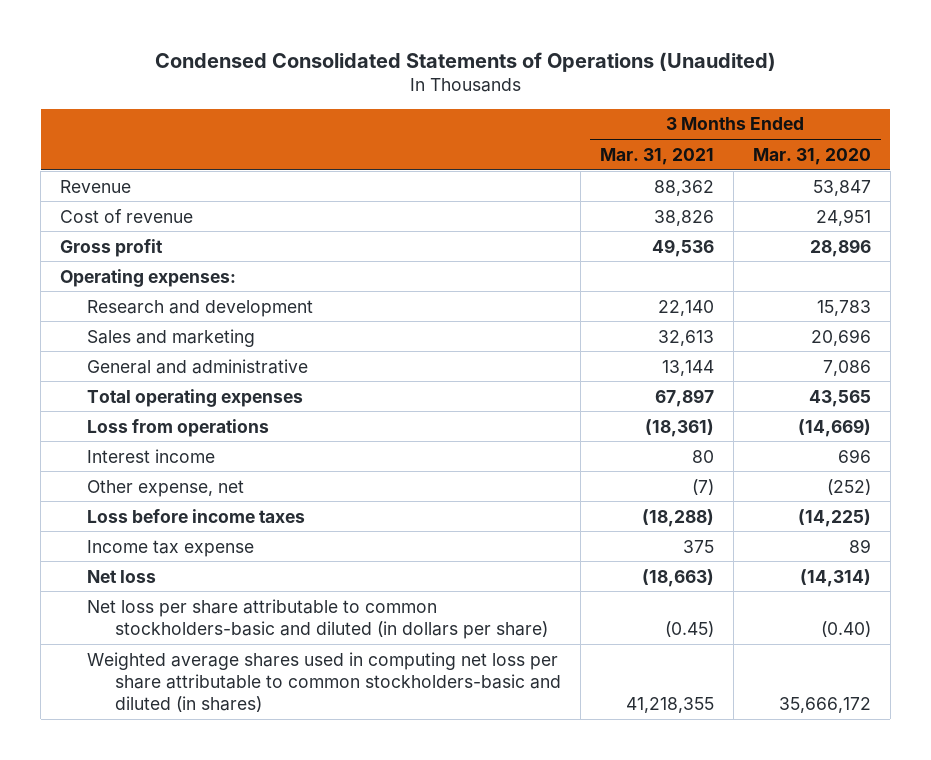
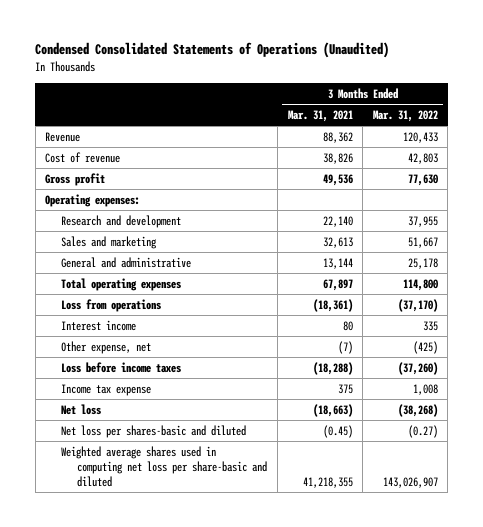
[752,147,871,165] Mar. 31, 2020 -> none
none -> [372,110,438,123] Mar. 31, 2022
[87,598,548,639] Net loss per share attributable to common stockholders-basic and diluted (in dollars per share) -> [61,424,247,438] Net loss per shares-basic and diluted
[87,651,561,713] Weighted average shares used in computing net loss per share attributable to common stockholders-basic and diluted (in shares) -> [61,445,268,487] Weighted average shares used in computing net loss per share-basic and diluted

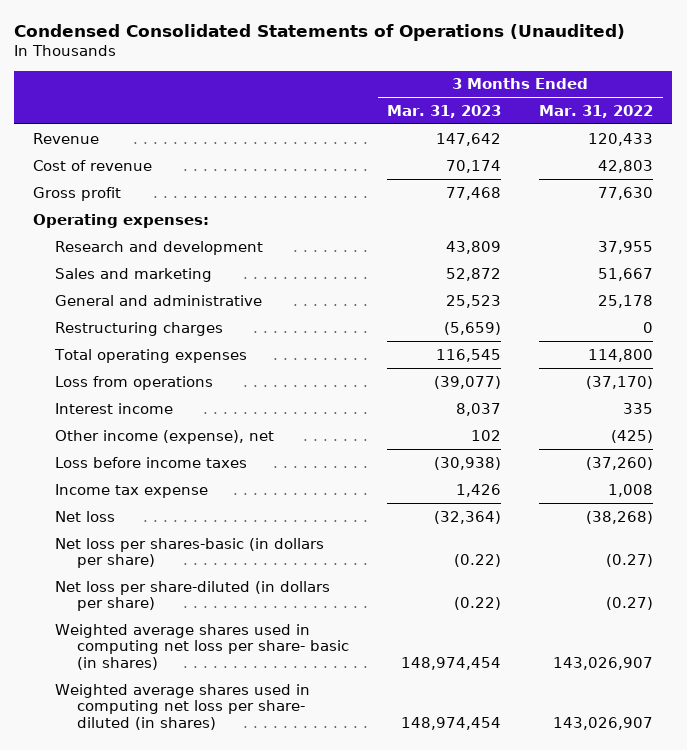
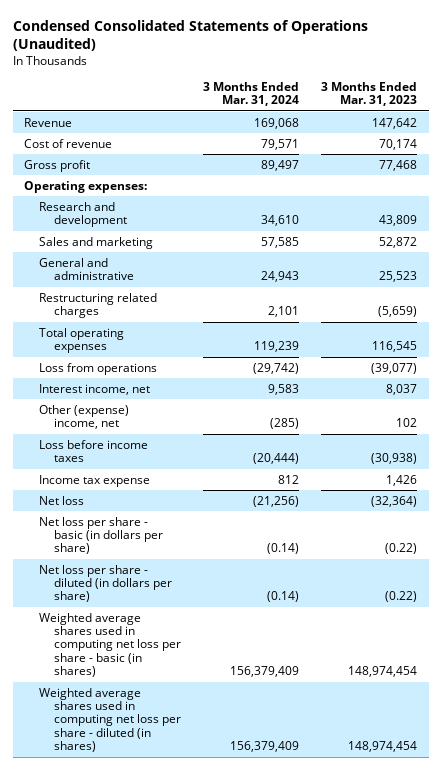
[539,104,654,118] Mar. 31, 2022 -> none
none -> [203,81,300,107] 3 Months Ended Mar. 31, 2024
[55,321,224,336] Restructuring charges -> [39,292,158,319] Restructuring related charges
[55,402,174,414] Interest income -> [39,383,151,395] Interest income, net
[55,429,275,444] Other income (expense), net -> [39,404,130,430] Other (expense) income, net
[55,537,325,569] Net loss per shares-basic (in dollars per share) -> [39,516,163,555] Net loss per share - basic (in dollars per share)
[55,580,331,612] Net loss per share-diluted (in dollars per share) -> [39,564,172,603] Net loss per share - diluted (in dollars per share)
[55,623,349,671] Weighted average shares used in computing net loss per share- basic (in shares) -> [39,612,181,678] Weighted average shares used in computing net loss per share - basic (in shares)
[55,683,311,731] Weighted average shares used in computing net loss per share- diluted (in shares) -> [39,687,181,753] Weighted average shares used in computing net loss per share - diluted (in shares)

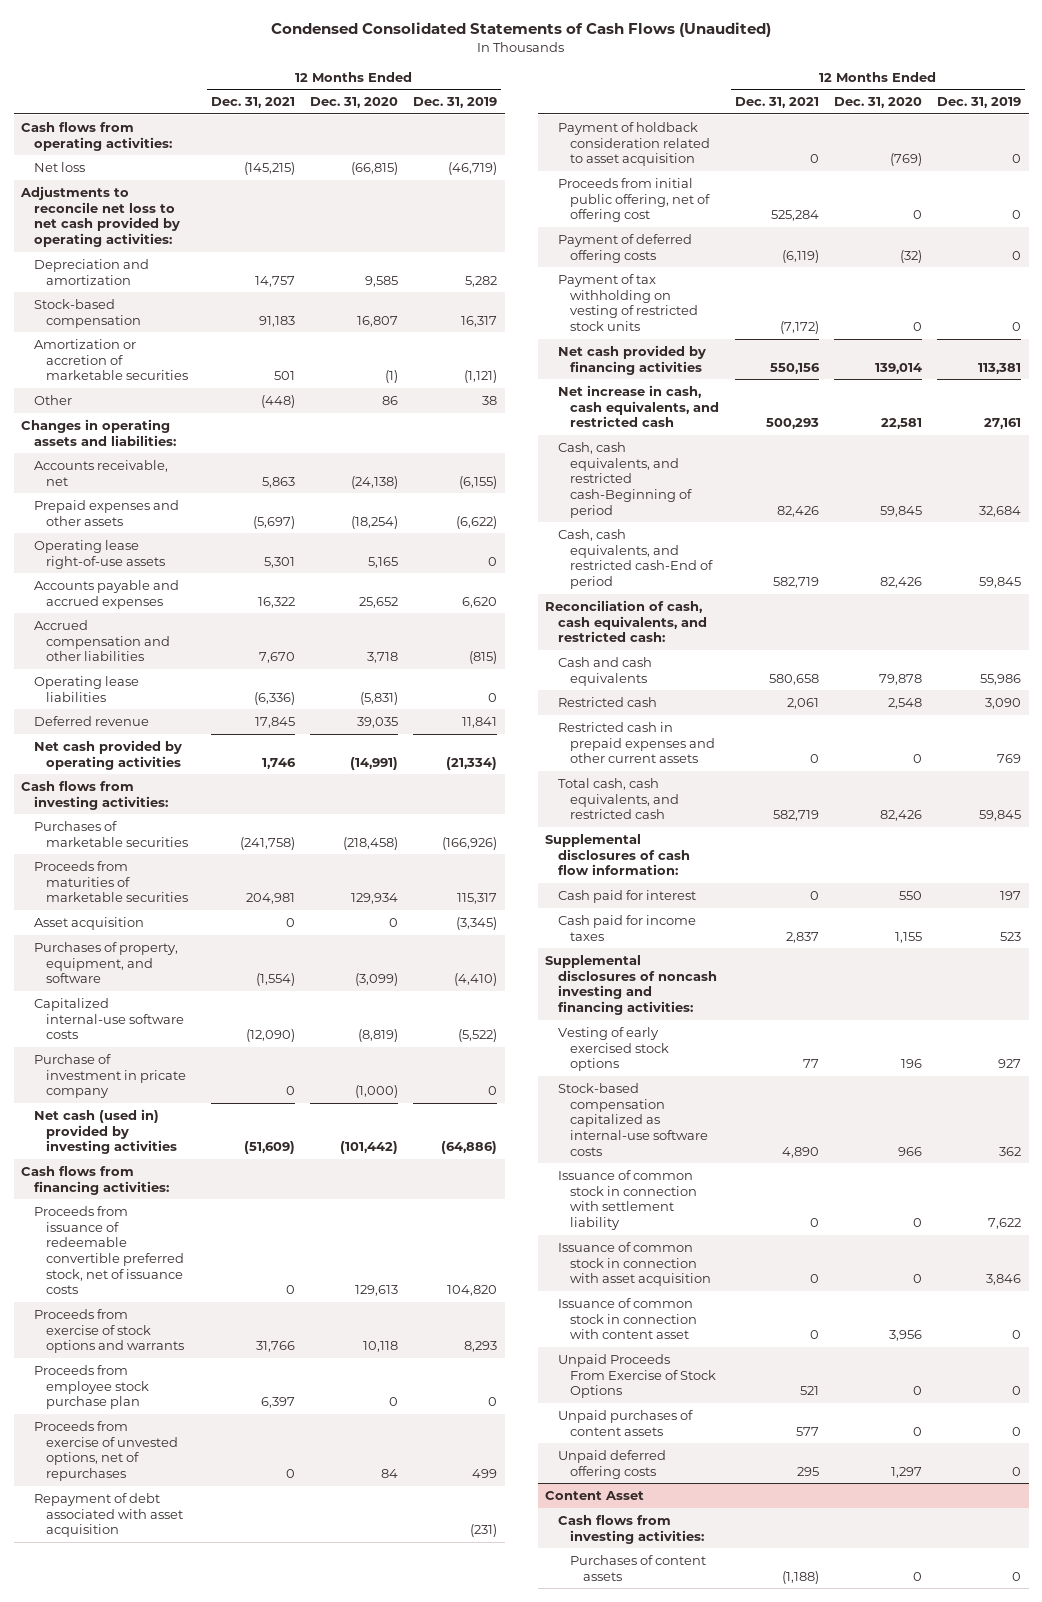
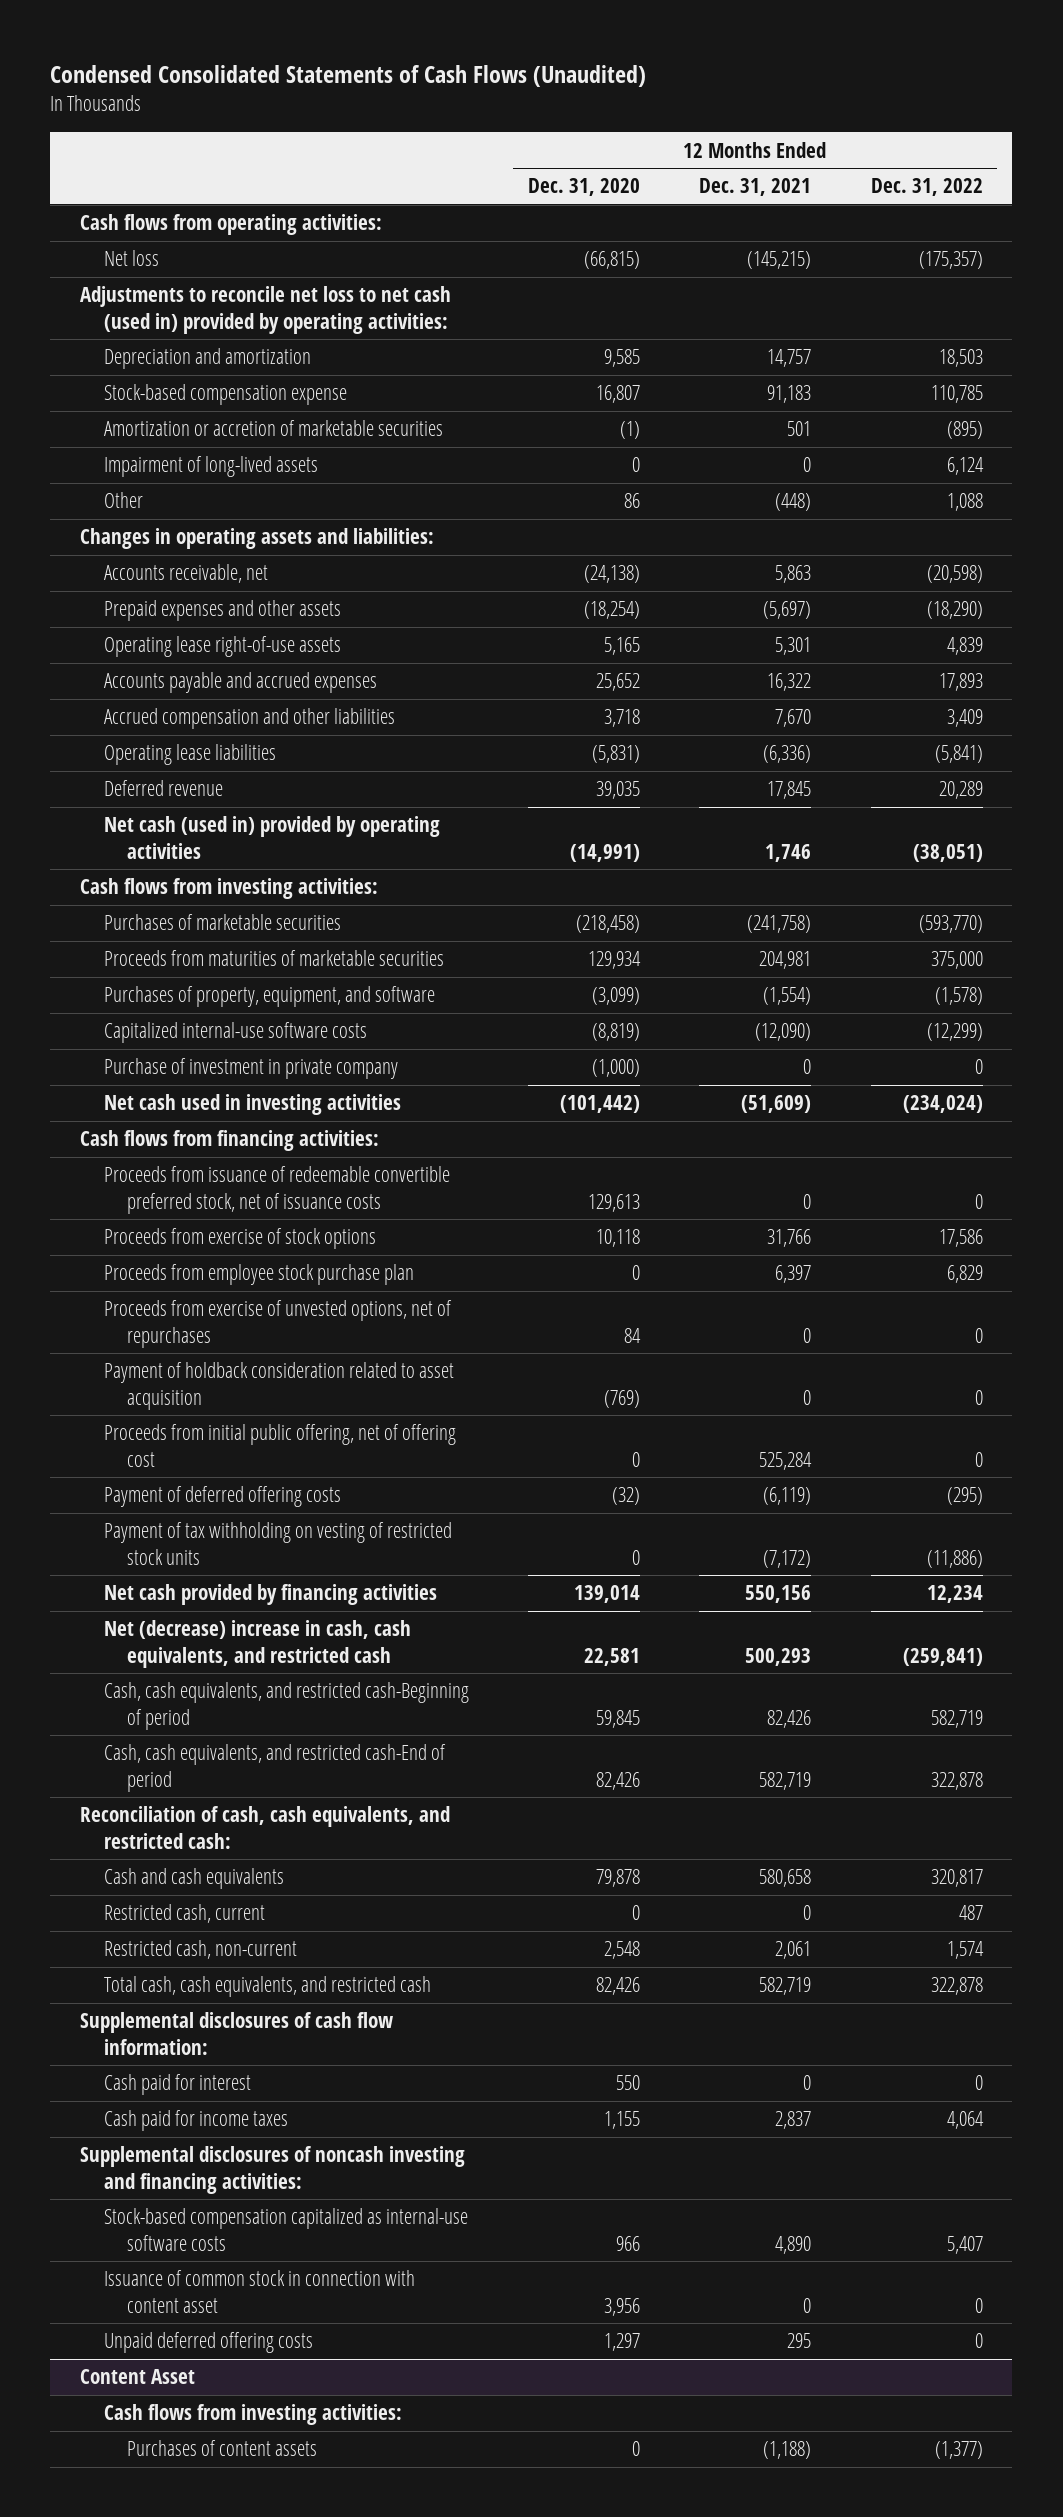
[413,97,498,109] Dec. 31, 2019 -> none
none -> [870,178,983,197] Dec. 31, 2022
[20,185,180,247] Adjustments to reconcile net loss to net cash provided by operating activities: -> [80,286,452,334] Adjustments to reconcile net loss to net cash (used in) provided by operating activities:
[33,298,142,328] Stock-based compensation -> [103,384,347,406] Stock-based compensation expense
none -> [103,456,318,478] Impairment of long-lived assets
[33,739,182,770] Net cash provided by operating activities -> [103,816,440,859] Net cash (used in) provided by operating activities
[33,916,144,930] Asset acquisition -> none
[33,1053,187,1099] Purchase of investment in pricate company -> [103,1058,398,1080] Purchase of investment in private company
[33,1108,178,1155] Net cash (used in) provided by investing activities -> [103,1094,401,1116] Net cash used in investing activities
[33,1308,185,1354] Proceeds from exercise of stock options and warrants -> [103,1228,376,1250] Proceeds from exercise of stock options
[33,1492,184,1538] Repayment of debt associated with asset acquisition -> none
[557,384,720,428] Net increase in cash, cash equivalents, and restricted cash -> [103,1620,411,1668] Net (decrease) increase in cash, cash equivalents, and restricted cash
[557,721,716,764] Restricted cash in prepaid expenses and other current assets -> none
none -> [103,1904,265,1924] Restricted cash, current
[557,696,657,707] Restricted cash -> [103,1940,297,1960] Restricted cash, non-current
[557,1026,670,1072] Vesting of early exercised stock options -> none
[557,1169,698,1230] Issuance of common stock in connection with settlement liability -> none
[557,1241,712,1287] Issuance of common stock in connection with asset acquisition -> none
[557,1353,717,1399] Unpaid Proceeds From Exercise of Stock Options -> none
[557,1409,693,1436] Unpaid purchases of content assets -> none

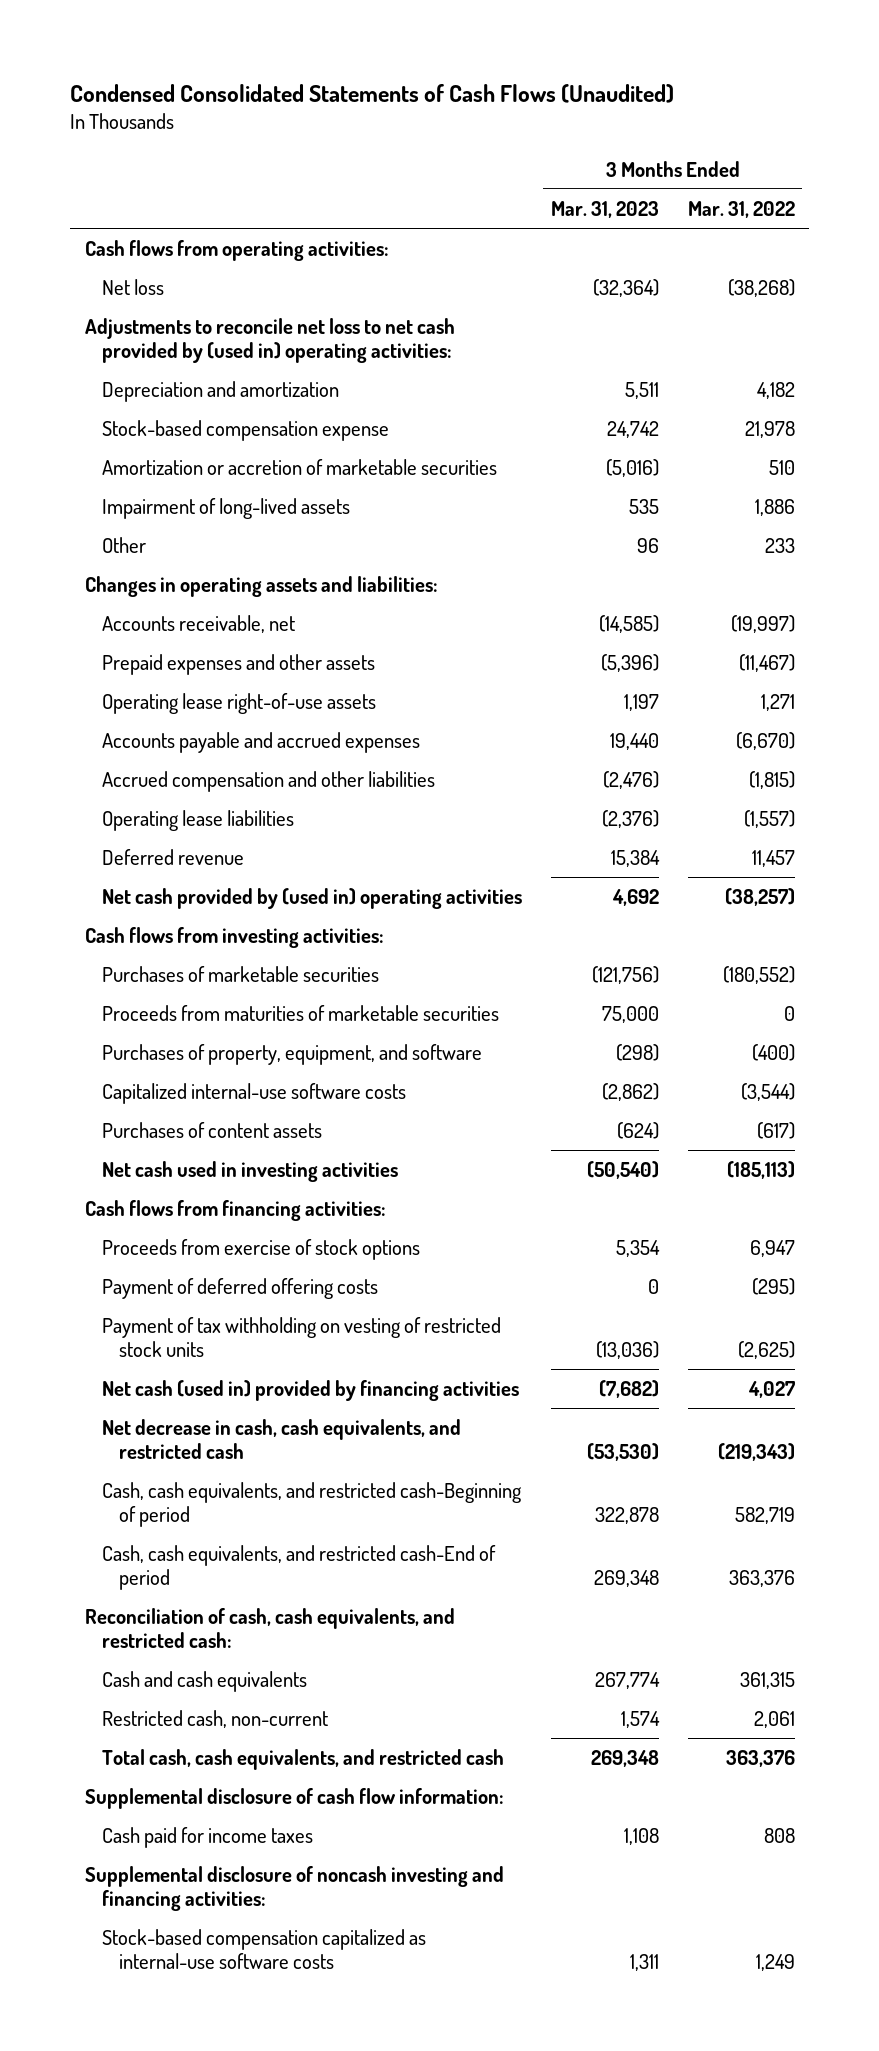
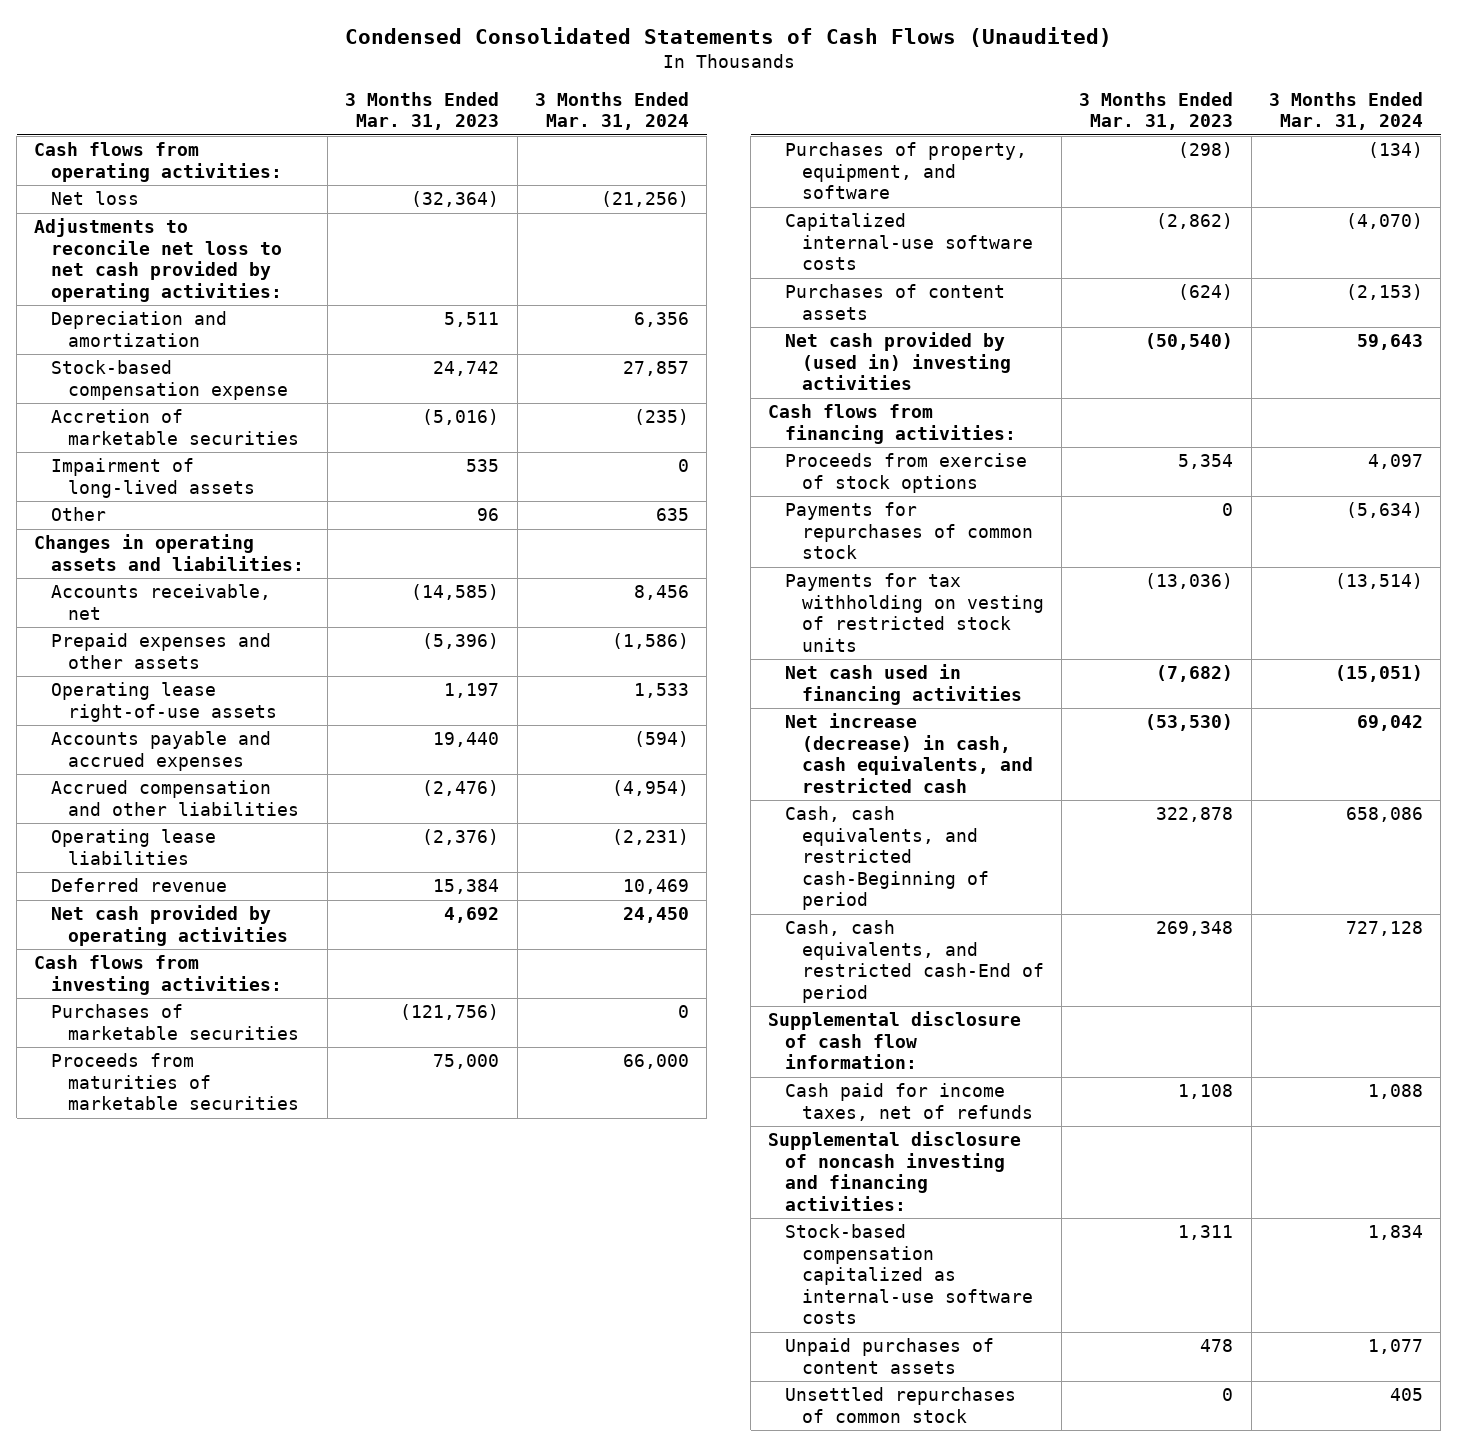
[687,200,795,218] Mar. 31, 2022 -> none
none -> [534,91,689,131] 3 Months Ended Mar. 31, 2024
[84,318,455,363] Adjustments to reconcile net loss to net cash provided by (used in) operating activities: -> [34,218,283,302] Adjustments to reconcile net loss to net cash provided by operating activities:
[101,459,497,476] Amortization or accretion of marketable securities -> [51,409,300,445] Accretion of marketable securities
[101,888,522,910] Net cash provided by (used in) operating activities -> [51,905,289,946] Net cash provided by operating activities
[101,1161,398,1183] Net cash used in investing activities -> [785,332,1011,391] Net cash provided by (used in) investing activities
[101,1278,378,1300] Payment of deferred offering costs -> none
none -> [785,502,1033,560] Payments for repurchases of common stock
[101,1317,501,1357] Payment of tax withholding on vesting of restricted stock units -> [785,573,1044,652] Payments for tax withholding on vesting of restricted stock units
[101,1380,519,1402] Net cash (used in) provided by financing activities -> [785,664,1022,705] Net cash used in financing activities
[101,1419,461,1459] Net decrease in cash, cash equivalents, and restricted cash -> [785,713,1033,793] Net increase (decrease) in cash, cash equivalents, and restricted cash
[84,1608,455,1648] Reconciliation of cash, cash equivalents, and restricted cash: -> none
[101,1671,307,1693] Cash and cash equivalents -> none
[101,1710,328,1729] Restricted cash, non-current -> none
[101,1749,504,1771] Total cash, cash equivalents, and restricted cash -> none
[101,1827,313,1849] Cash paid for income taxes -> [785,1083,1033,1121] Cash paid for income taxes, net of refunds
none -> [785,1338,995,1374] Unpaid purchases of content assets
none -> [785,1387,1017,1423] Unsettled repurchases of common stock

